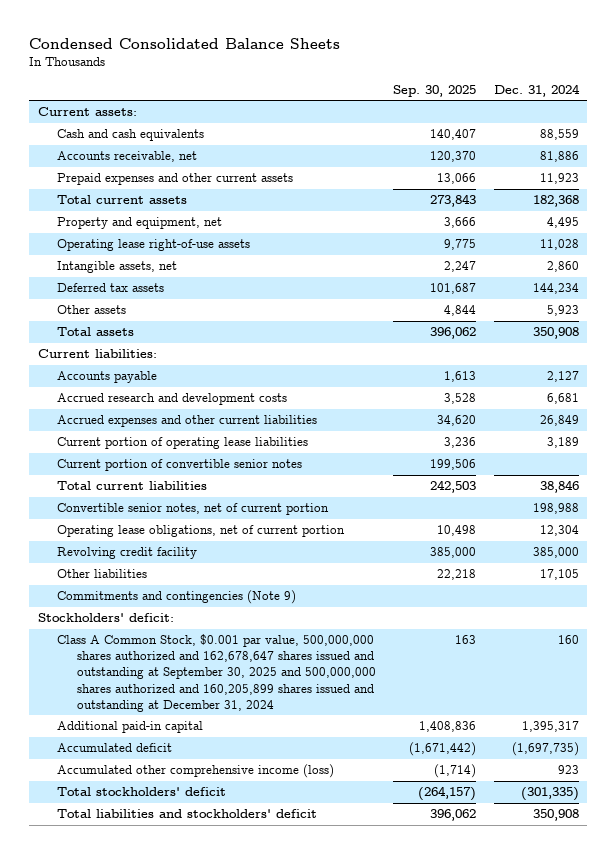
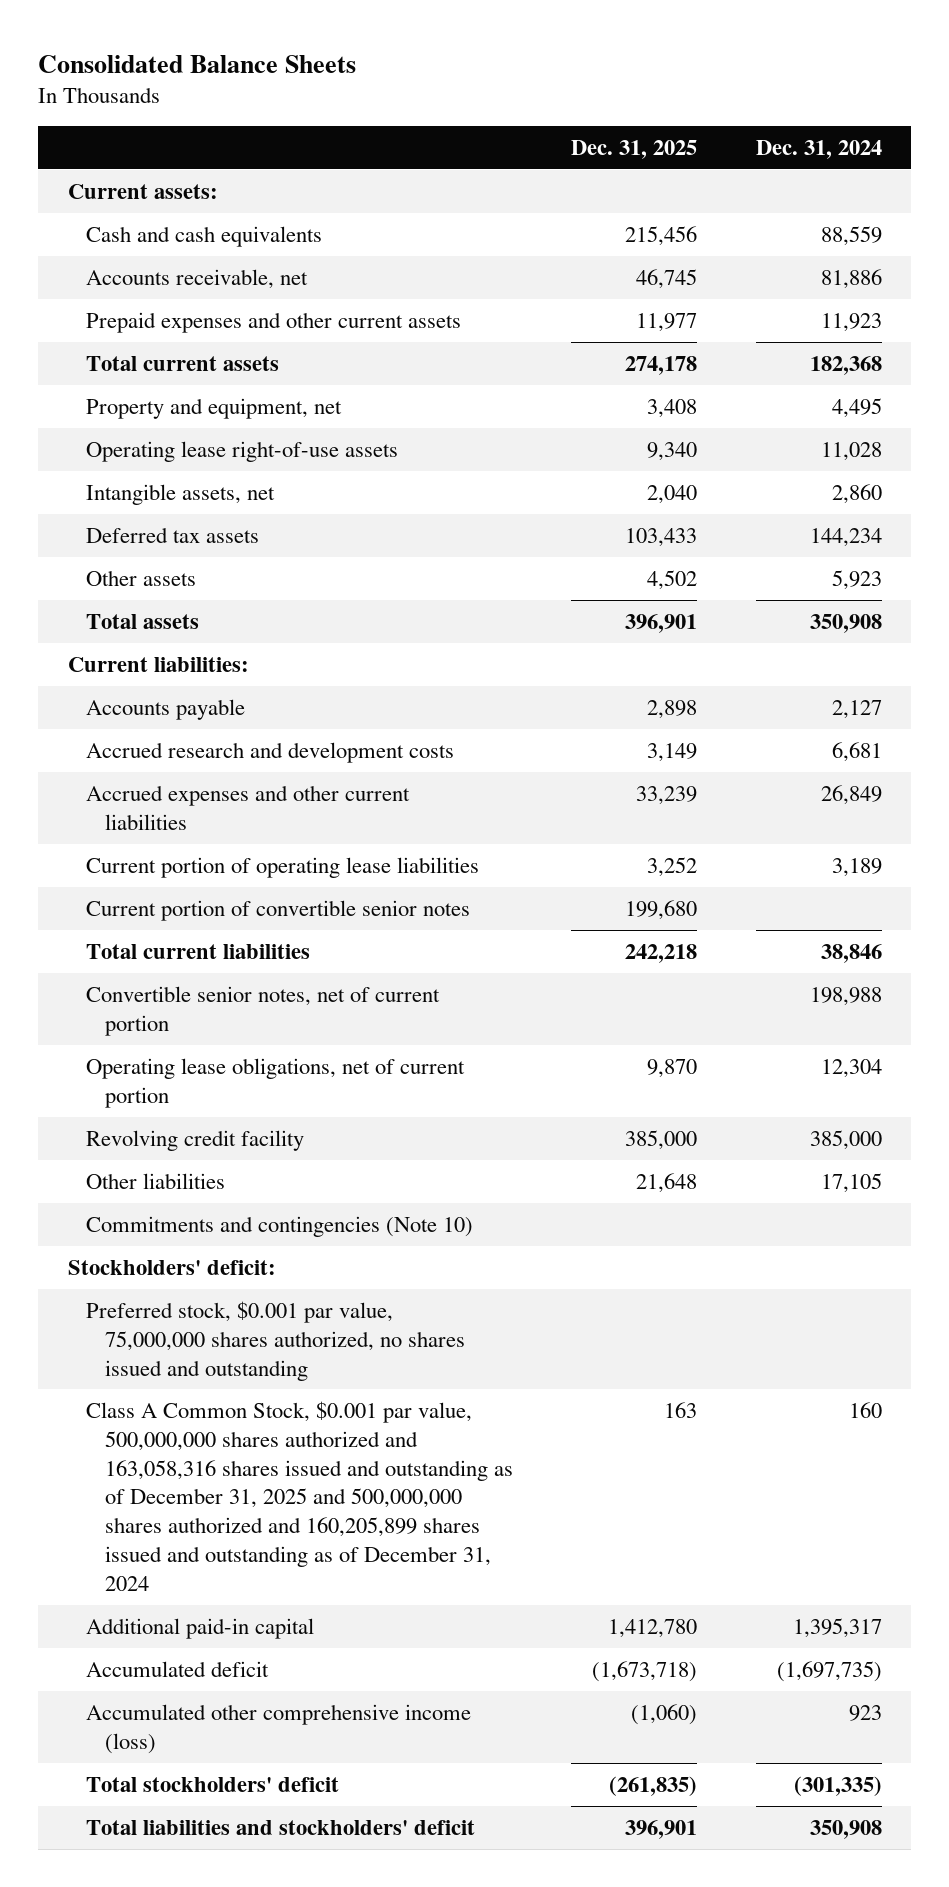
[29,37,341,49] Condensed Consolidated Balance Sheets -> [38,55,357,74] Consolidated Balance Sheets
[393,84,477,97] Sep. 30, 2025 -> none
none -> [571,139,698,159] Dec. 31, 2025
[57,590,297,605] Commitments and contingencies (Note 9) -> [86,1215,474,1237] Commitments and contingencies (Note 10)
none -> [86,1300,465,1381] Preferred stock, $0.001 par value, 75,000,000 shares authorized, no shares issued and outstanding
[57,634,376,712] Class A Common Stock, $0.001 par value, 500,000,000 shares authorized and 162,678,647 shares issued and outstanding at September 30, 2025 and 500,000,000 shares authorized and 160,205,899 shares issued and outstanding at December 31, 2024 -> [86,1400,513,1591] Class A Common Stock, $0.001 par value, 500,000,000 shares authorized and 163,058,316 shares issued and outstanding as of December 31, 2025 and 500,000,000 shares authorized and 160,205,899 shares issued and outstanding as of December 31, 2024

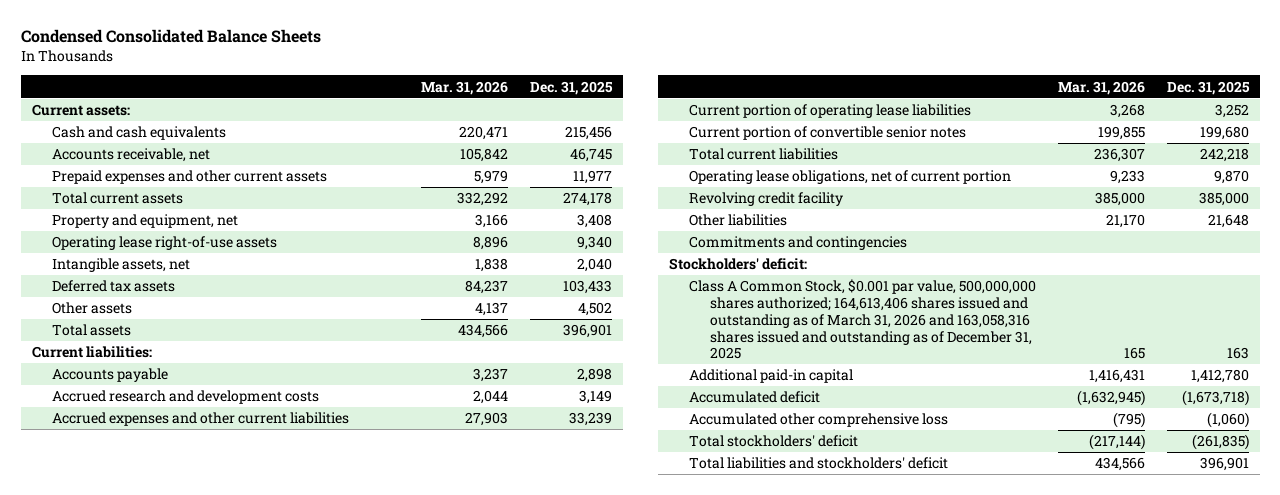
[38,55,357,74] Consolidated Balance Sheets -> [20,29,321,44] Condensed Consolidated Balance Sheets
[755,139,882,159] Dec. 31, 2024 -> none
none -> [421,80,509,95] Mar. 31, 2026
[86,985,441,1036] Convertible senior notes, net of current portion -> none
[86,1215,474,1237] Commitments and contingencies (Note 10) -> [689,236,908,251] Commitments and contingencies
[86,1300,465,1381] Preferred stock, $0.001 par value, 75,000,000 shares authorized, no shares issued and outstanding -> none
[86,1400,513,1591] Class A Common Stock, $0.001 par value, 500,000,000 shares authorized and 163,058,316 shares issued and outstanding as of December 31, 2025 and 500,000,000 shares authorized and 160,205,899 shares issued and outstanding as of December 31, 2024 -> [689,279,1037,360] Class A Common Stock, $0.001 par value, 500,000,000 shares authorized; 164,613,406 shares issued and outstanding as of March 31, 2026 and 163,058,316 shares issued and outstanding as of December 31, 2025
[86,1703,472,1754] Accumulated other comprehensive income (loss) -> [689,413,949,428] Accumulated other comprehensive loss

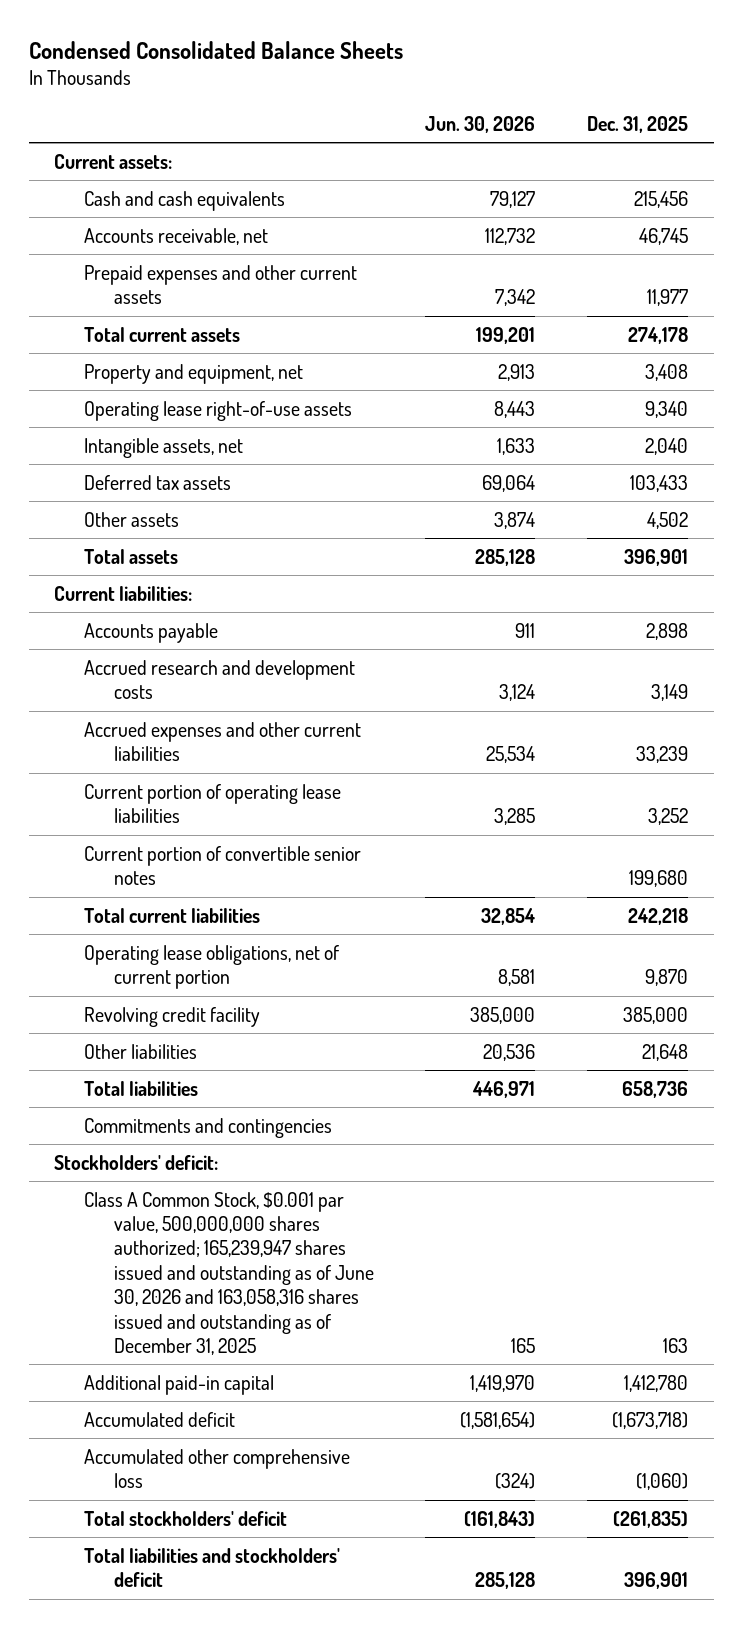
[421,80,509,95] Mar. 31, 2026 -> none
none -> [425,115,536,133] Jun. 30, 2026
none -> [83,1080,198,1096] Total liabilities
[689,279,1037,360] Class A Common Stock, $0.001 par value, 500,000,000 shares authorized; 164,613,406 shares issued and outstanding as of March 31, 2026 and 163,058,316 shares issued and outstanding as of December 31, 2025 -> [83,1191,374,1355] Class A Common Stock, $0.001 par value, 500,000,000 shares authorized; 165,239,947 shares issued and outstanding as of June 30, 2026 and 163,058,316 shares issued and outstanding as of December 31, 2025

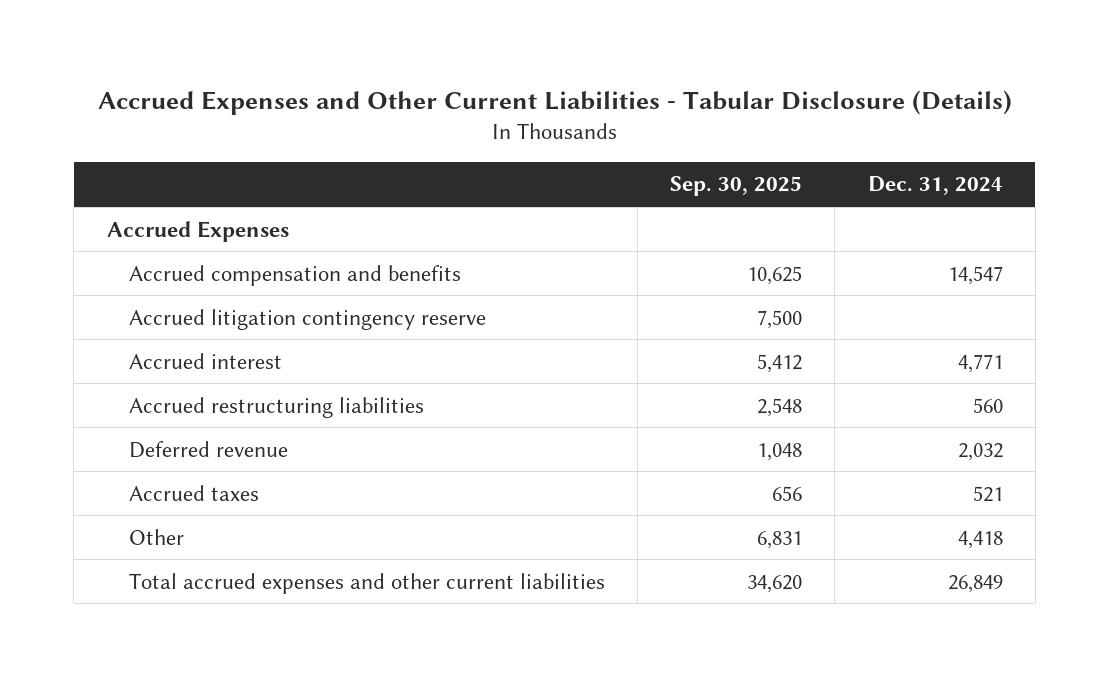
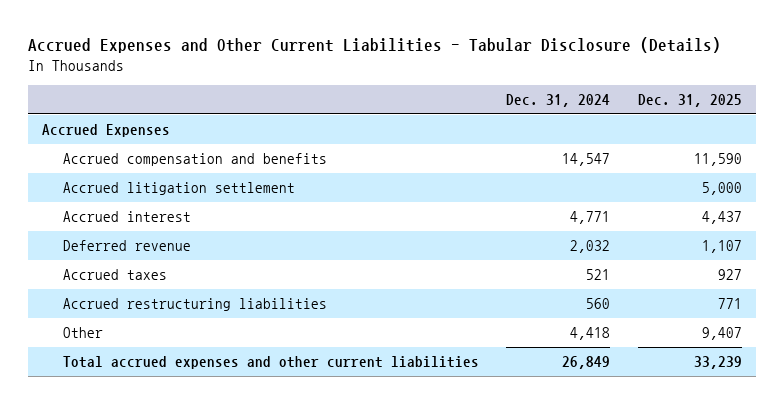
[670,176,803,197] Sep. 30, 2025 -> none
none -> [638,93,743,107] Dec. 31, 2025
[128,308,486,330] Accrued litigation contingency reserve -> [62,182,295,196] Accrued litigation settlement
[128,396,424,418] Accrued restructuring liabilities -> [62,298,327,312] Accrued restructuring liabilities

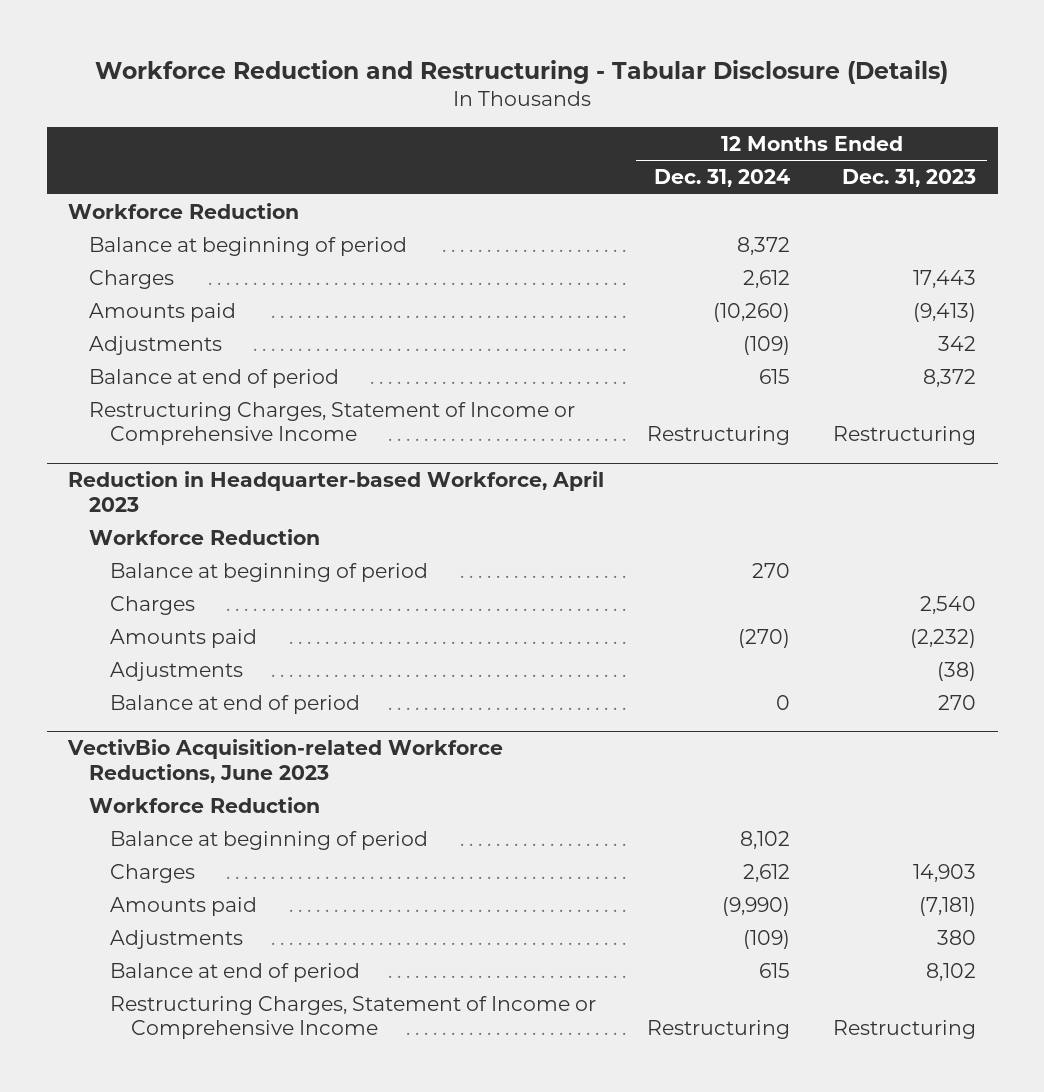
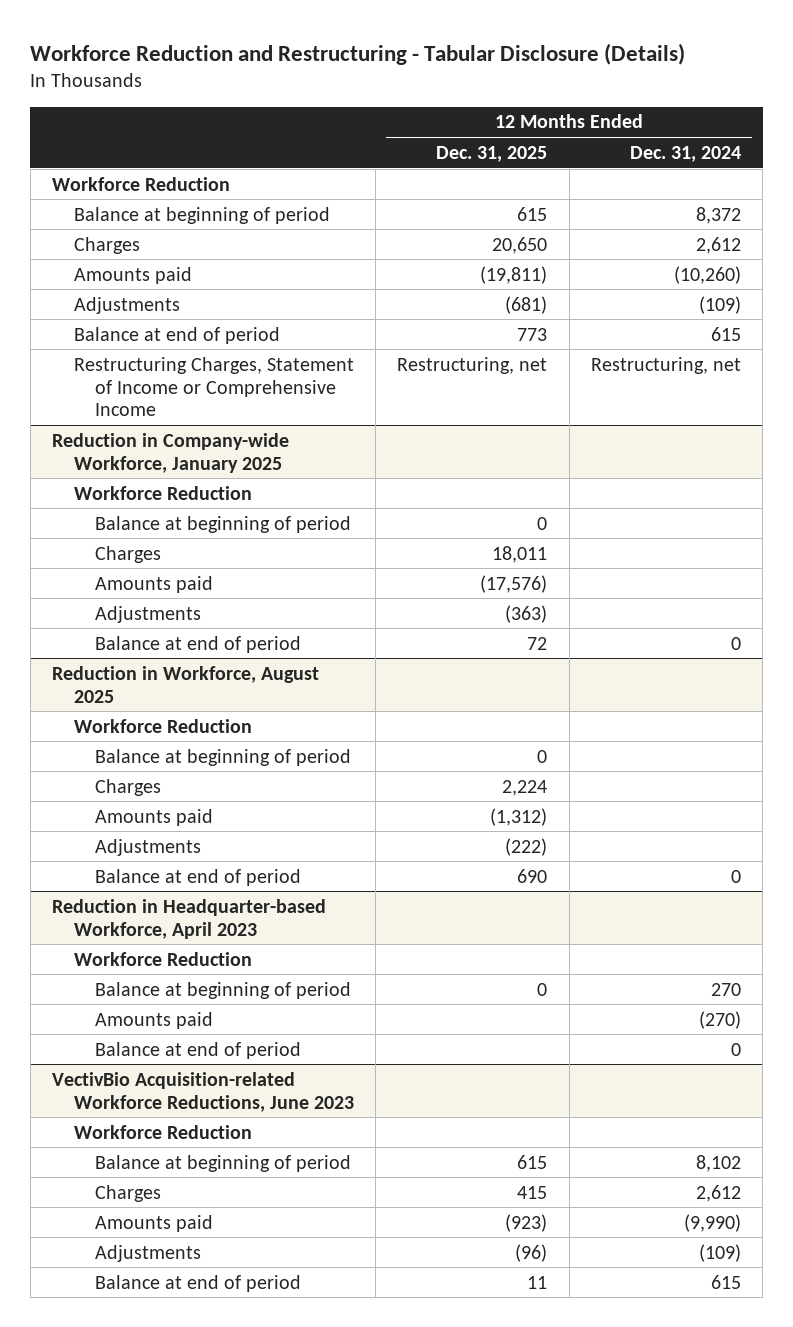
[842,169,977,188] Dec. 31, 2023 -> none
none -> [436,145,548,162] Dec. 31, 2025
[647,426,791,446] Restructuring -> [591,356,742,374] Restructuring, net
none -> [51,432,289,473] Reduction in Company-wide Workforce, January 2025
none -> [73,485,252,500] Workforce Reduction
none -> [95,515,352,533] Balance at beginning of period
none -> [95,545,162,563] Charges
none -> [95,575,214,593] Amounts paid
none -> [95,605,202,623] Adjustments
none -> [95,635,302,653] Balance at end of period
none -> [51,665,319,703] Reduction in Workforce, August 2025
none -> [73,718,252,733] Workforce Reduction
none -> [95,748,352,766] Balance at beginning of period
none -> [95,778,162,796] Charges
none -> [95,808,214,826] Amounts paid
none -> [95,838,202,856] Adjustments
none -> [95,868,302,886] Balance at end of period
[110,595,196,615] Charges -> none
[110,661,244,681] Adjustments -> none
[110,995,597,1040] Restructuring Charges, Statement of Income or Comprehensive Income -> none

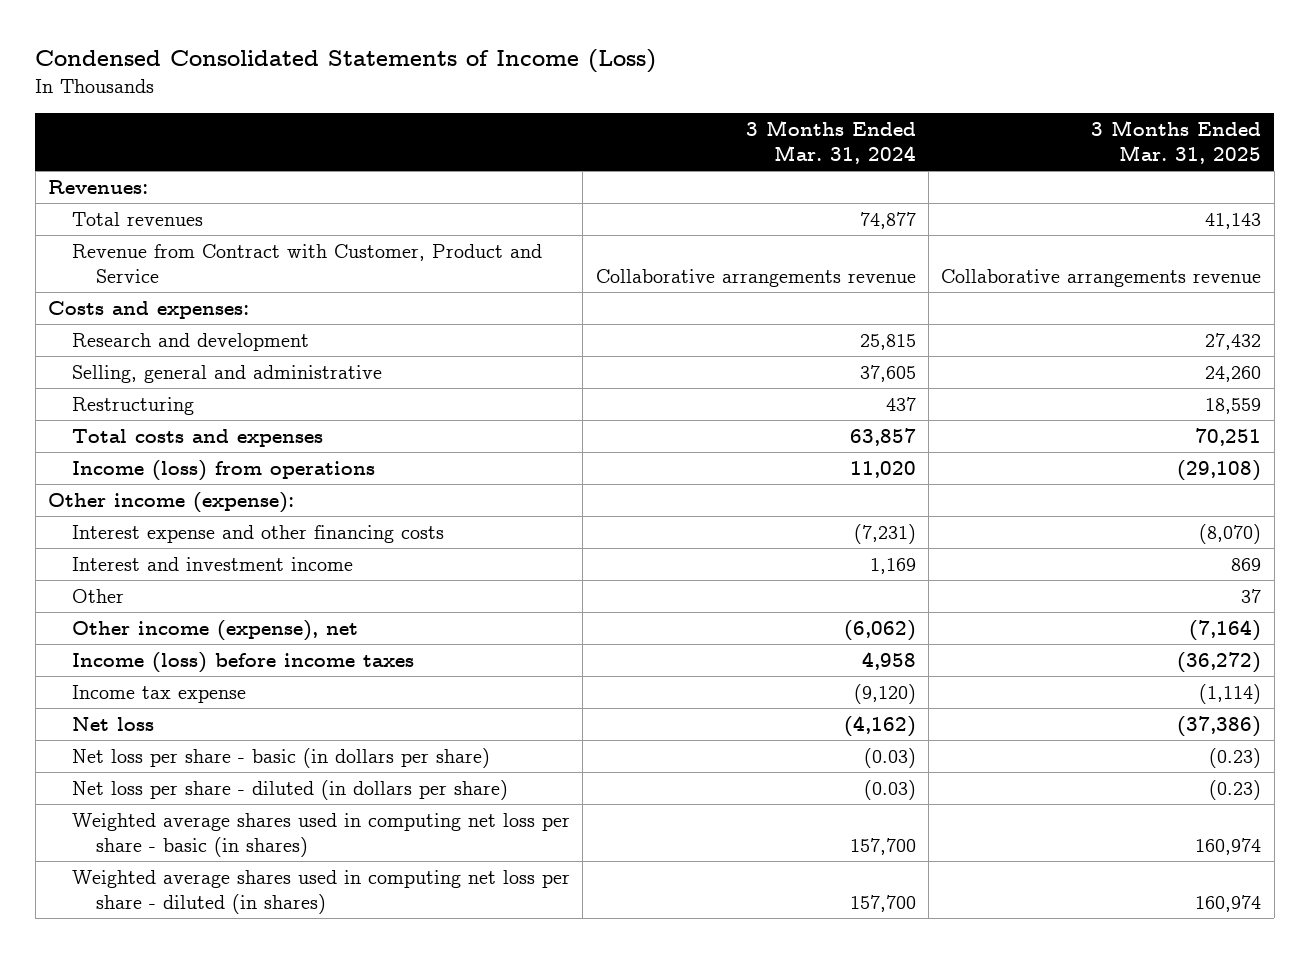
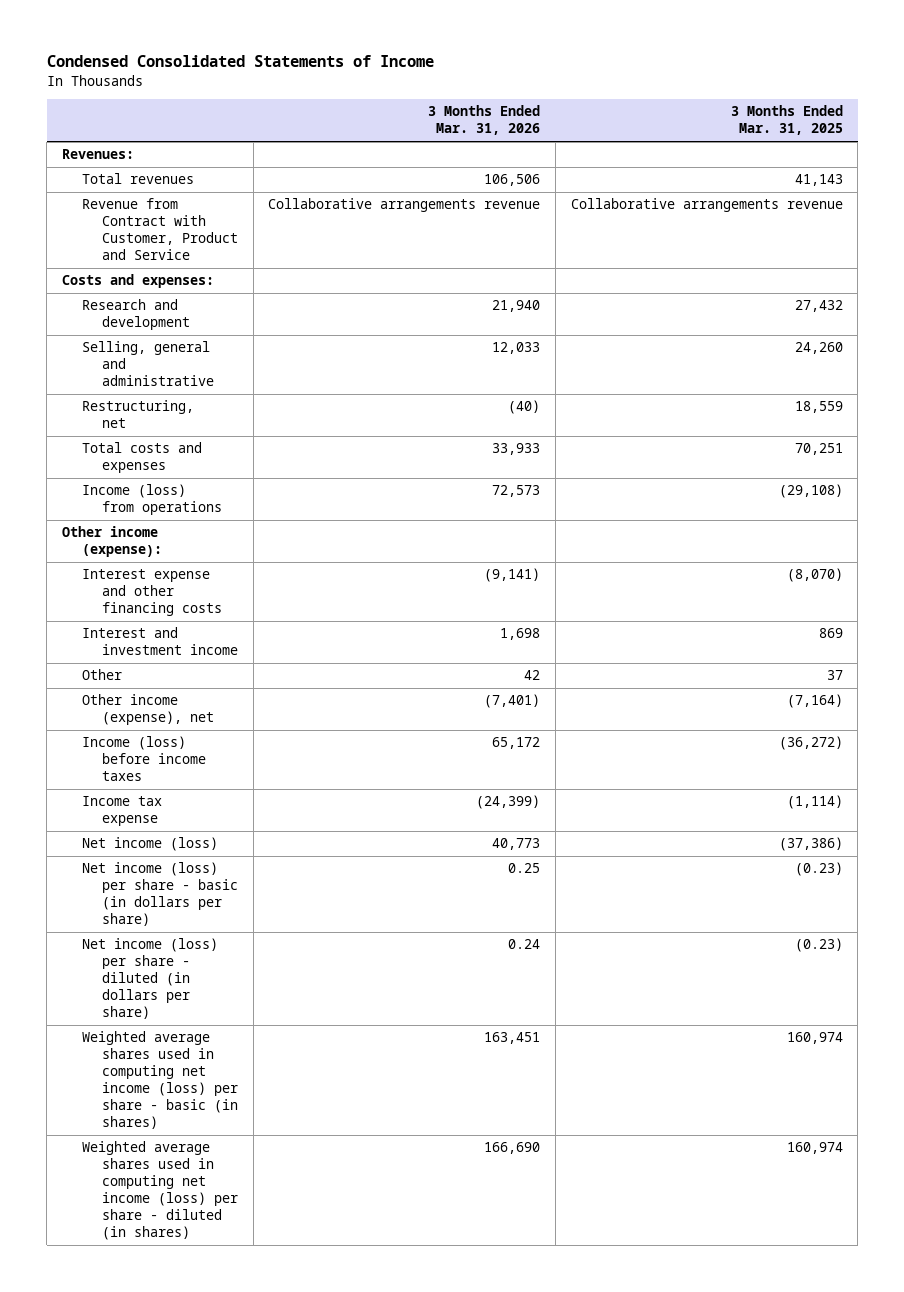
[35,49,657,74] Condensed Consolidated Statements of Income (Loss) -> [46,55,434,68] Condensed Consolidated Statements of Income
[745,119,916,164] 3 Months Ended Mar. 31, 2024 -> none
none -> [428,105,541,136] 3 Months Ended Mar. 31, 2026
[71,397,194,416] Restructuring -> [81,400,194,429] Restructuring, net
[71,717,154,732] Net loss -> [81,837,218,852] Net income (loss)
[71,748,490,769] Net loss per share - basic (in dollars per share) -> [81,862,239,927] Net income (loss) per share - basic (in dollars per share)
[71,780,508,801] Net loss per share - diluted (in dollars per share) -> [81,938,218,1020] Net income (loss) per share - diluted (in dollars per share)
[71,813,570,857] Weighted average shares used in computing net loss per share - basic (in shares) -> [81,1031,239,1130] Weighted average shares used in computing net income (loss) per share - basic (in shares)
[71,870,570,914] Weighted average shares used in computing net loss per share - diluted (in shares) -> [81,1141,239,1241] Weighted average shares used in computing net income (loss) per share - diluted (in shares)

